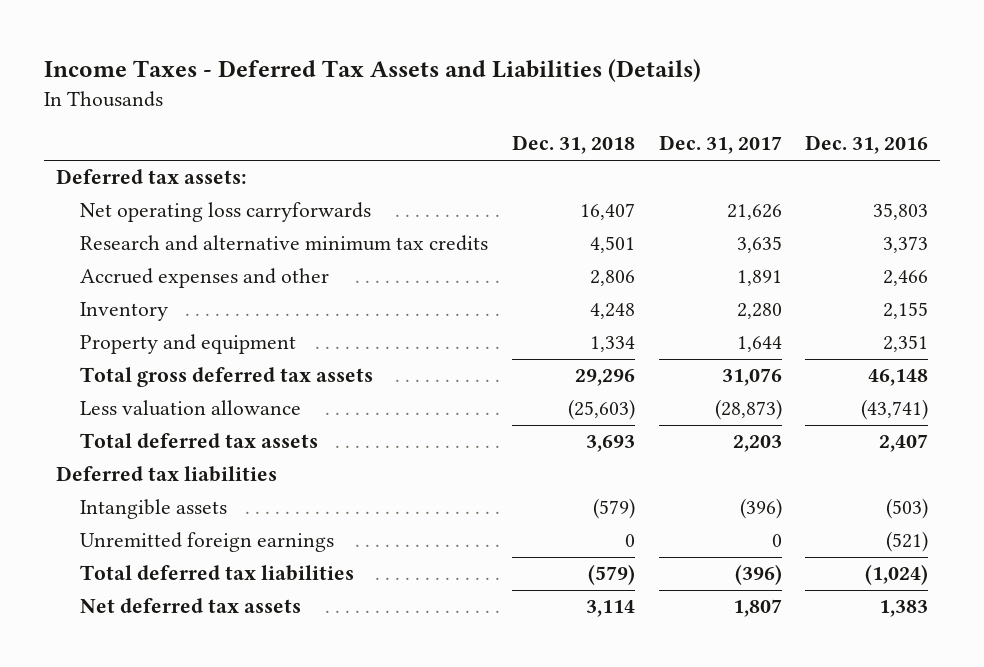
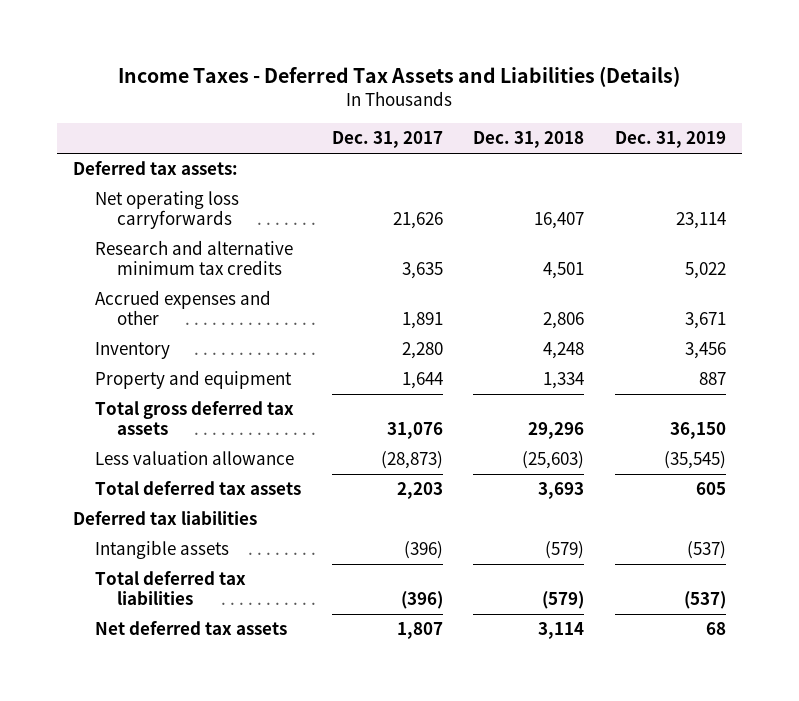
[805,135,929,155] Dec. 31, 2016 -> none
none -> [615,131,727,149] Dec. 31, 2019
[80,532,335,553] Unremitted foreign earnings -> none

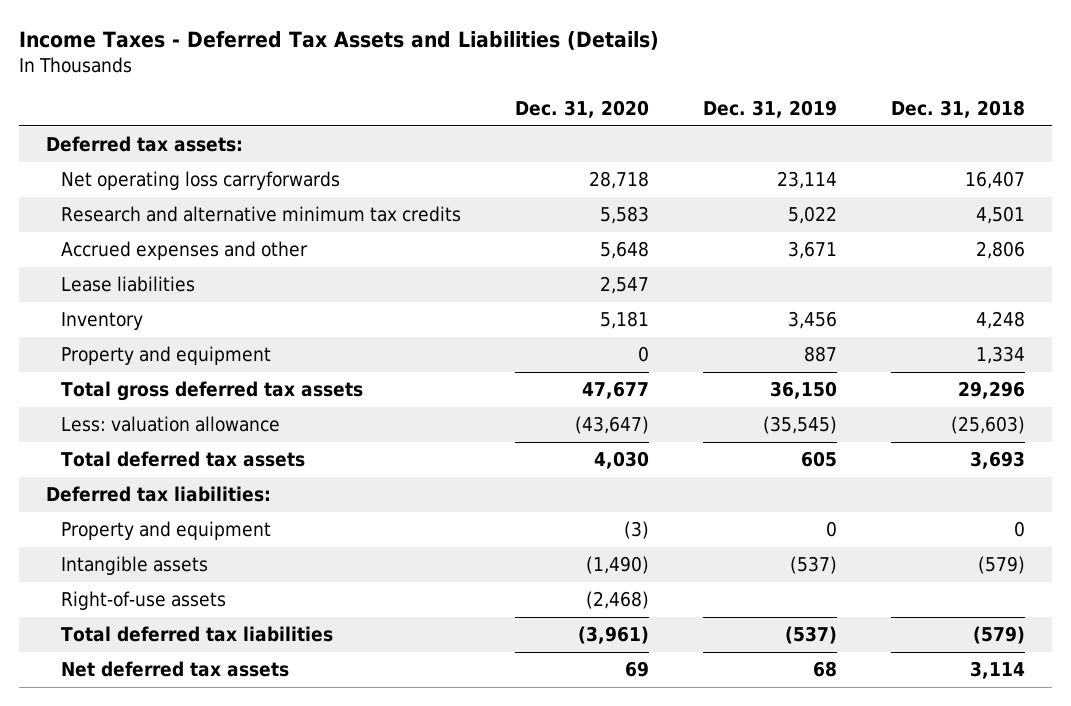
[331,131,443,149] Dec. 31, 2017 -> none
none -> [515,99,650,118] Dec. 31, 2020
none -> [61,276,196,293] Lease liabilities
[94,451,294,466] Less valuation allowance -> [61,416,281,433] Less: valuation allowance
[72,511,257,526] Deferred tax liabilities -> [45,486,271,503] Deferred tax liabilities:
none -> [61,521,272,541] Property and equipment
none -> [61,591,227,611] Right-of-use assets

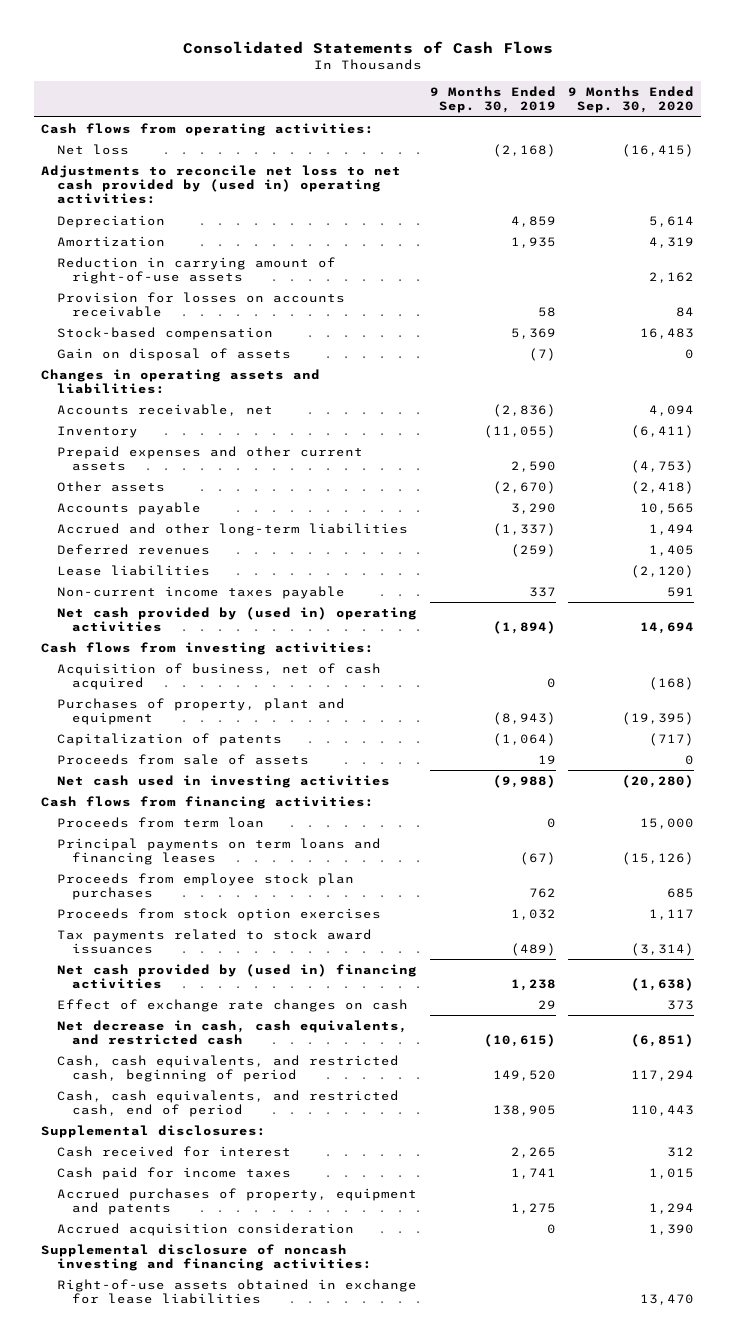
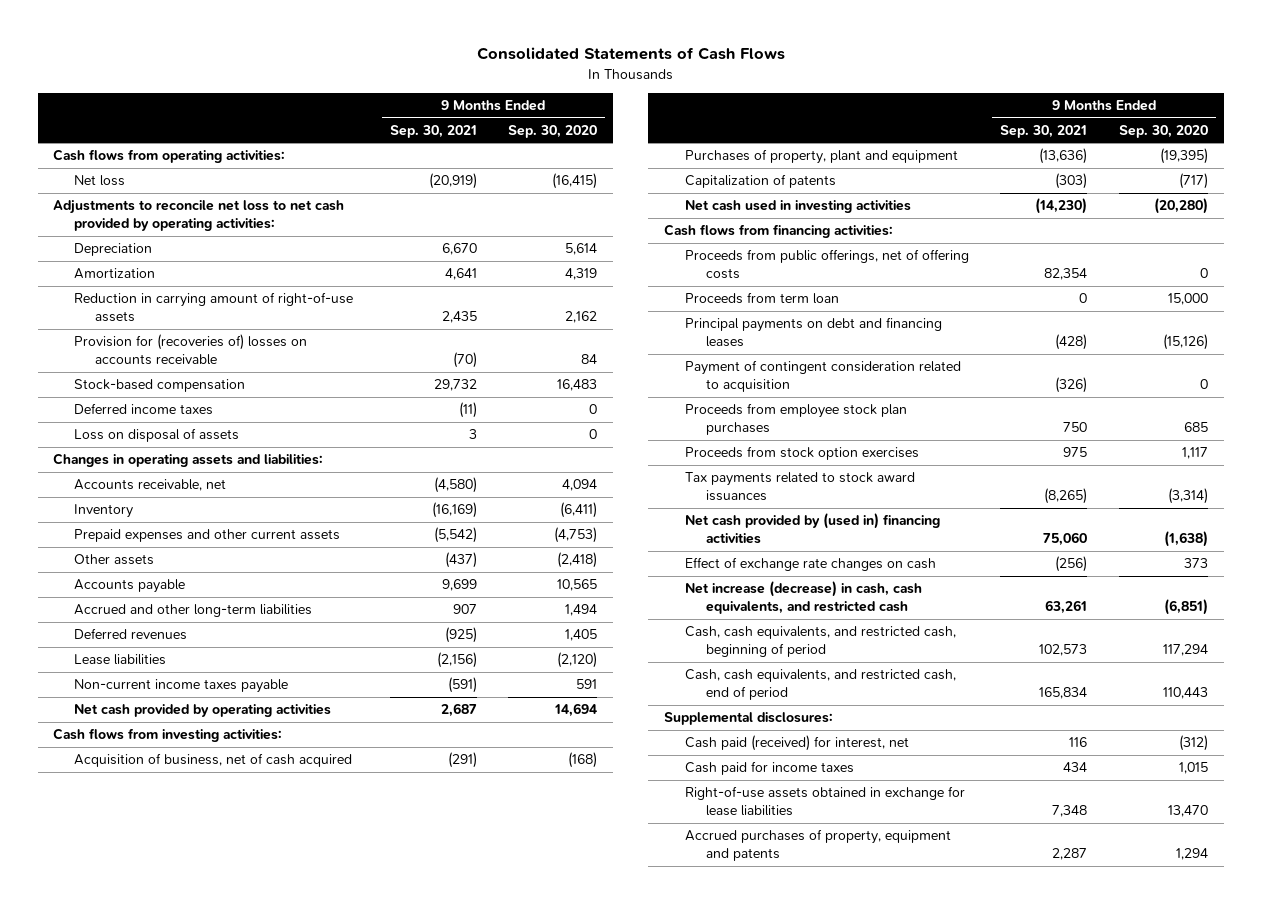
[429,86,556,114] 9 Months Ended Sep. 30, 2019 -> none
none -> [389,124,477,138] Sep. 30, 2021
[40,164,401,205] Adjustments to reconcile net loss to net cash provided by (used in) operating activities: -> [53,200,345,231] Adjustments to reconcile net loss to net cash provided by operating activities:
[56,291,345,317] Provision for losses on accounts receivable -> [74,334,308,365] Provision for (recoveries of) losses on accounts receivable
none -> [74,403,214,416] Deferred income taxes
[56,347,291,361] Gain on disposal of assets -> [74,428,240,443] Loss on disposal of assets
[56,606,417,632] Net cash provided by (used in) operating activities -> [74,704,332,718] Net cash provided by operating activities
[56,753,309,765] Proceeds from sale of assets -> none
none -> [684,249,969,279] Proceeds from public offerings, net of offering costs
[56,837,381,865] Principal payments on term loans and financing leases -> [684,317,942,347] Principal payments on debt and financing leases
none -> [684,360,961,392] Payment of contingent consideration related to acquisition
[56,1019,408,1045] Net decrease in cash, cash equivalents, and restricted cash -> [684,581,922,614] Net increase (decrease) in cash, cash equivalents, and restricted cash
[56,1145,291,1157] Cash received for interest -> [684,735,909,752] Cash paid (received) for interest, net
[667,1146,695,1157] 312 -> [1178,735,1208,752] (312)
[56,1222,354,1236] Accrued acquisition consideration -> none
[40,1243,372,1271] Supplemental disclosure of noncash investing and financing activities: -> none
[56,1187,417,1215] Accrued purchases of property, equipment and patents -> [684,829,951,861] Accrued purchases of property, equipment and patents

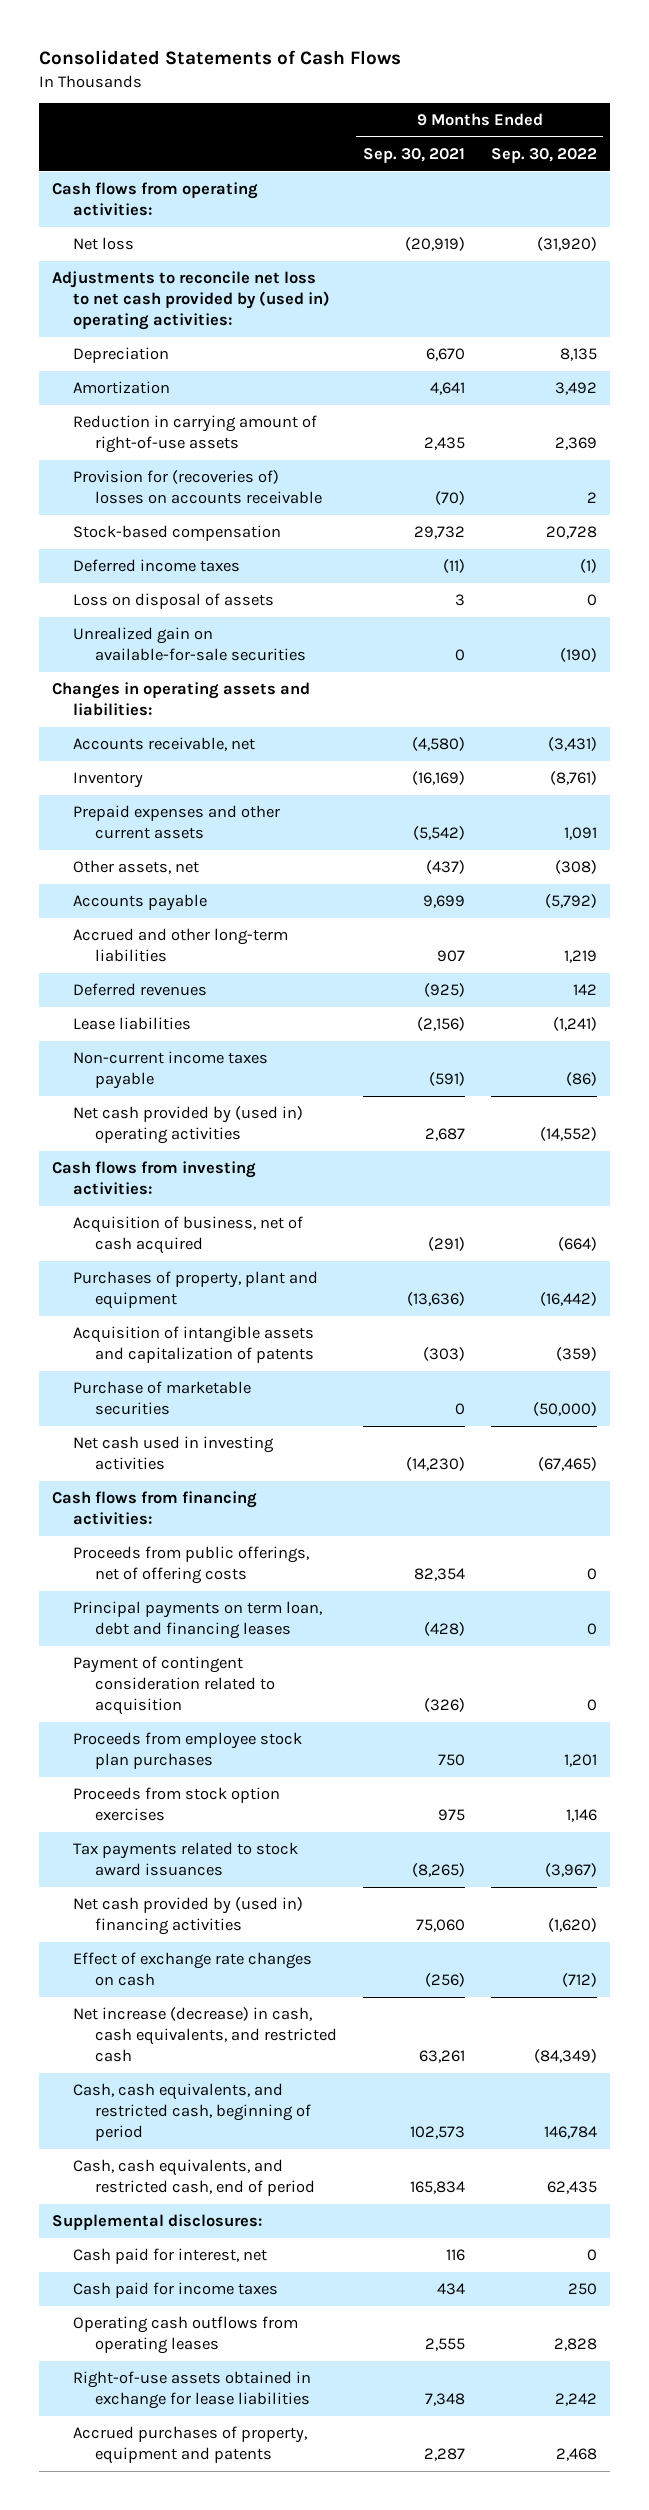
[508,124,598,138] Sep. 30, 2020 -> none
none -> [490,148,597,164] Sep. 30, 2022
[53,200,345,231] Adjustments to reconcile net loss to net cash provided by operating activities: -> [51,271,331,331] Adjustments to reconcile net loss to net cash provided by (used in) operating activities:
none -> [73,627,307,662] Unrealized gain on available-for-sale securities
[74,554,155,566] Other assets -> [73,860,200,875] Other assets, net
[74,704,332,718] Net cash provided by operating activities -> [73,1106,304,1145] Net cash provided by (used in) operating activities
[684,174,836,189] Capitalization of patents -> [73,1326,315,1364] Acquisition of intangible assets and capitalization of patents
none -> [73,1381,252,1416] Purchase of marketable securities
[684,292,839,305] Proceeds from term loan -> none
[684,317,942,347] Principal payments on debt and financing leases -> [73,1601,323,1640] Principal payments on term loan, debt and financing leases
[684,735,909,752] Cash paid (received) for interest, net -> [73,2248,268,2265] Cash paid for interest, net
none -> [73,2316,299,2355] Operating cash outflows from operating leases

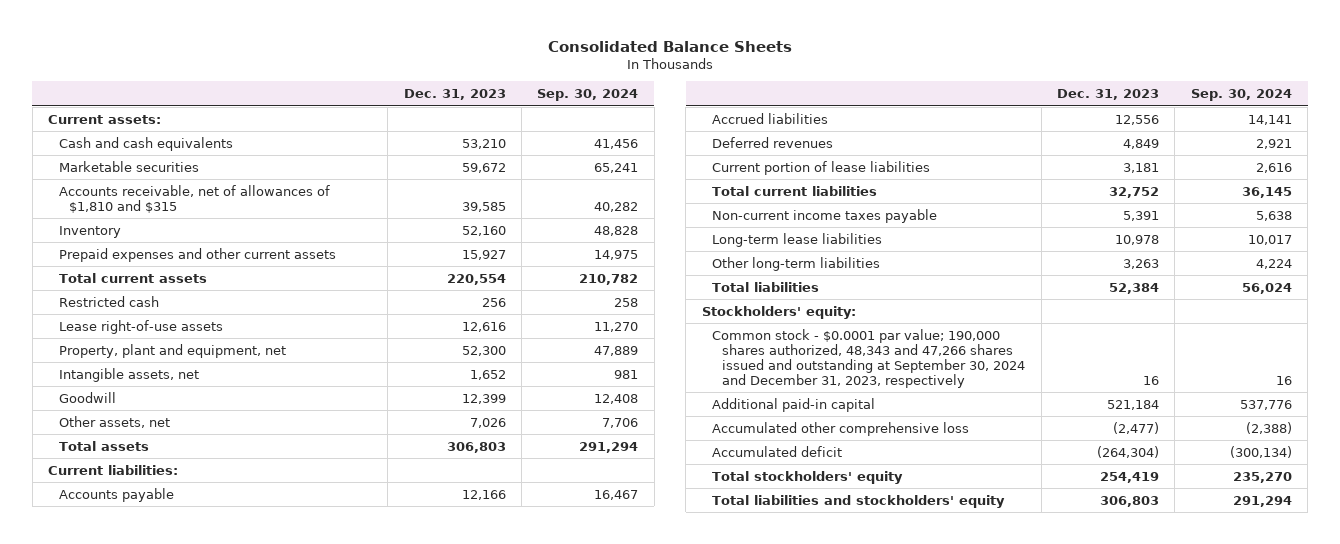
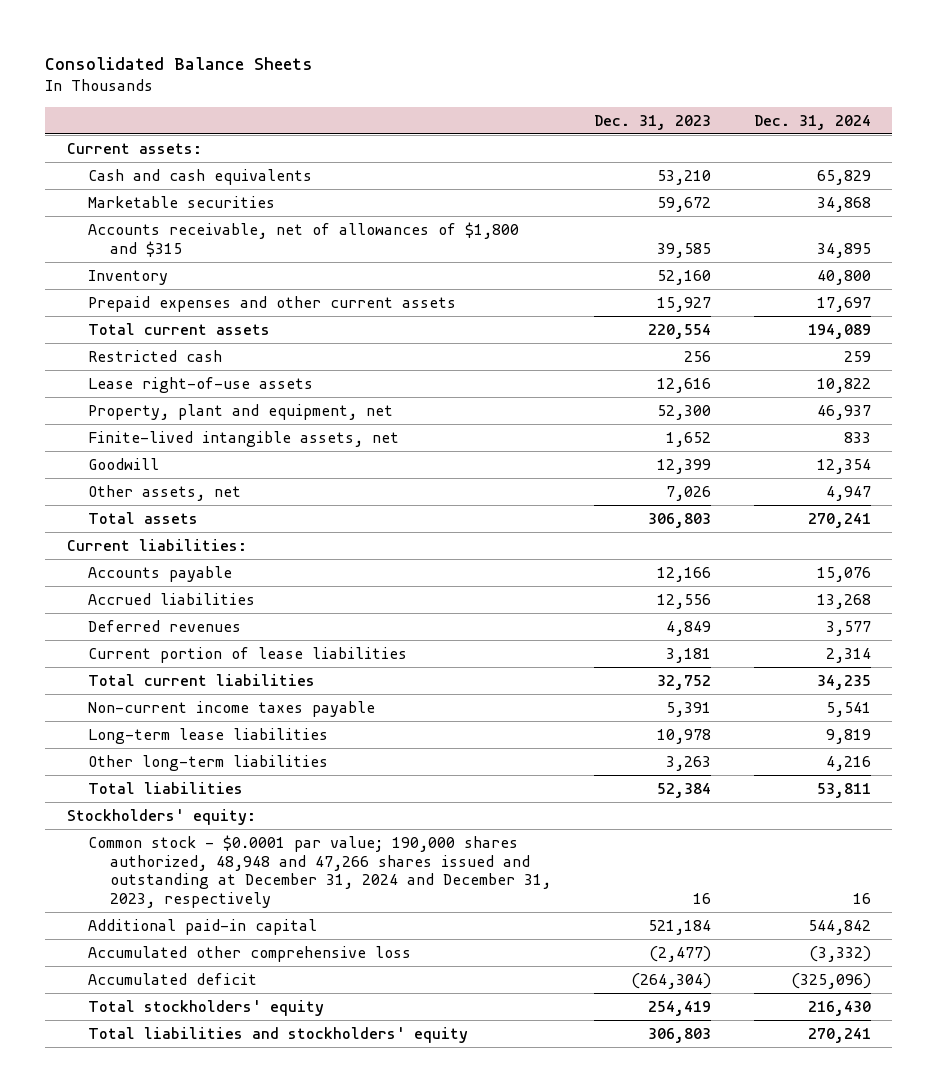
[537,89,639,102] Sep. 30, 2024 -> none
none -> [753,114,871,130] Dec. 31, 2024
[58,184,330,213] Accounts receivable, net of allowances of $1,810 and $315 -> [88,222,520,257] Accounts receivable, net of allowances of $1,800 and $315
[58,367,199,382] Intangible assets, net -> [88,431,400,448] Finite-lived intangible assets, net
[711,328,1026,389] Common stock - $0.0001 par value; 190,000 shares authorized, 48,343 and 47,266 shares issued and outstanding at September 30, 2024 and December 31, 2023, respectively -> [88,835,551,908] Common stock - $0.0001 par value; 190,000 shares authorized, 48,948 and 47,266 shares issued and outstanding at December 31, 2024 and December 31, 2023, respectively

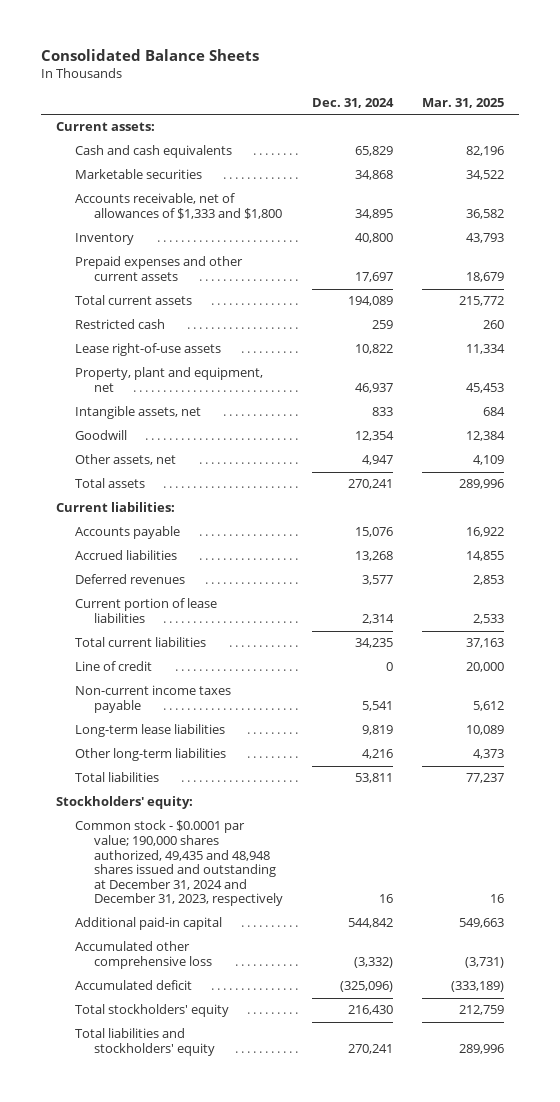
[593,114,711,130] Dec. 31, 2023 -> none
none -> [422,97,505,108] Mar. 31, 2025
[88,222,520,257] Accounts receivable, net of allowances of $1,800 and $315 -> [74,193,283,220] Accounts receivable, net of allowances of $1,333 and $1,800
[88,431,400,448] Finite-lived intangible assets, net -> [74,406,201,420] Intangible assets, net
none -> [74,661,152,672] Line of credit
[88,835,551,908] Common stock - $0.0001 par value; 190,000 shares authorized, 48,948 and 47,266 shares issued and outstanding at December 31, 2024 and December 31, 2023, respectively -> [74,820,284,907] Common stock - $0.0001 par value; 190,000 shares authorized, 49,435 and 48,948 shares issued and outstanding at December 31, 2024 and December 31, 2023, respectively

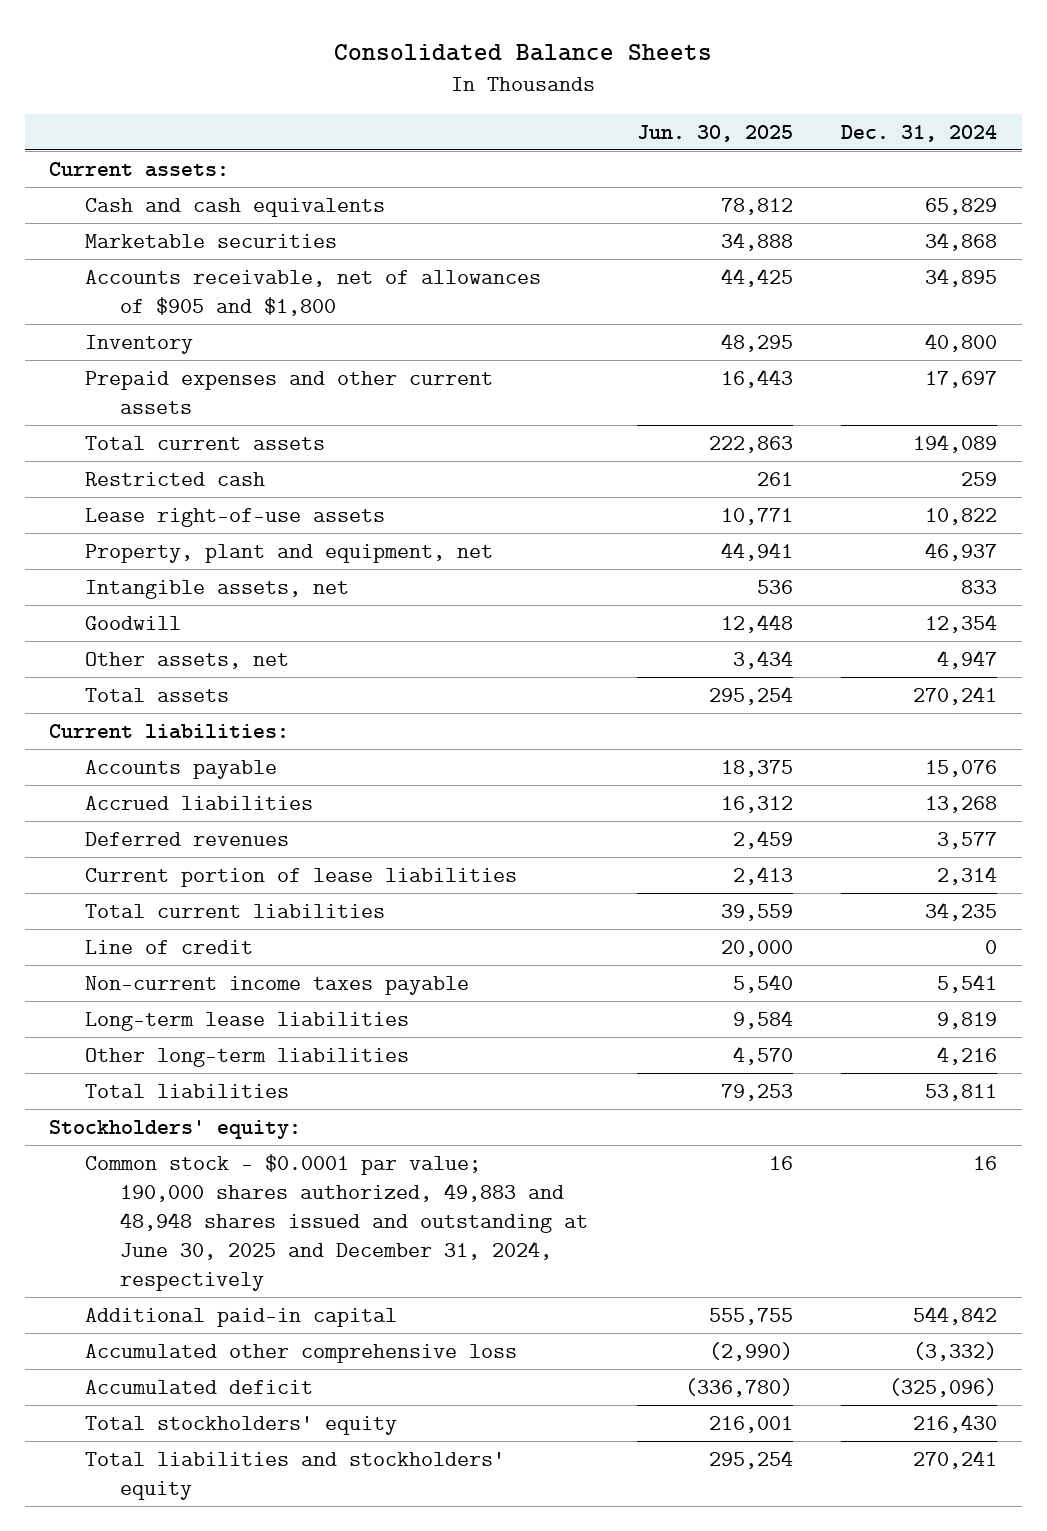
[422,97,505,108] Mar. 31, 2025 -> none
none -> [636,124,793,142] Jun. 30, 2025
[74,193,283,220] Accounts receivable, net of allowances of $1,333 and $1,800 -> [84,270,541,317] Accounts receivable, net of allowances of $905 and $1,800
[74,820,284,907] Common stock - $0.0001 par value; 190,000 shares authorized, 49,435 and 48,948 shares issued and outstanding at December 31, 2024 and December 31, 2023, respectively -> [84,1154,588,1292] Common stock - $0.0001 par value; 190,000 shares authorized, 49,883 and 48,948 shares issued and outstanding at June 30, 2025 and December 31, 2024, respectively

